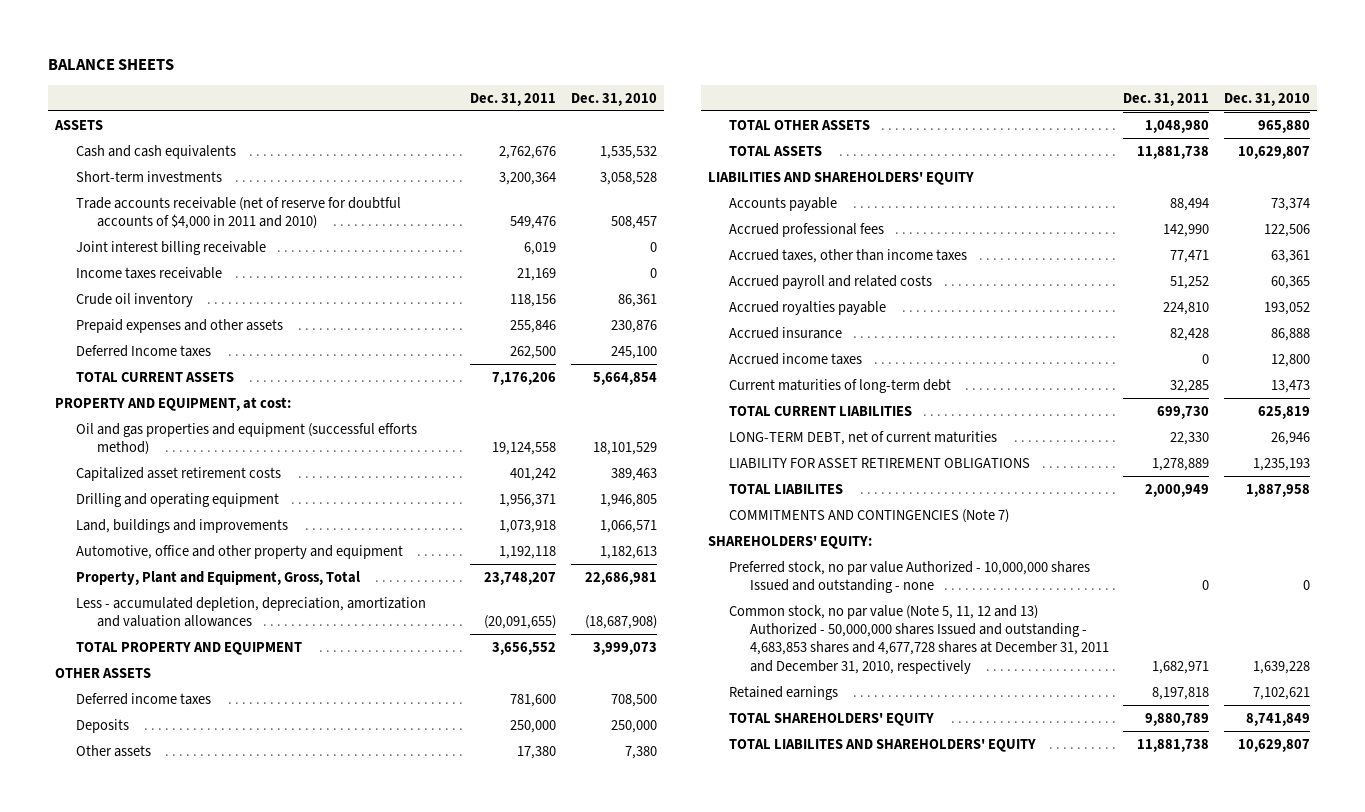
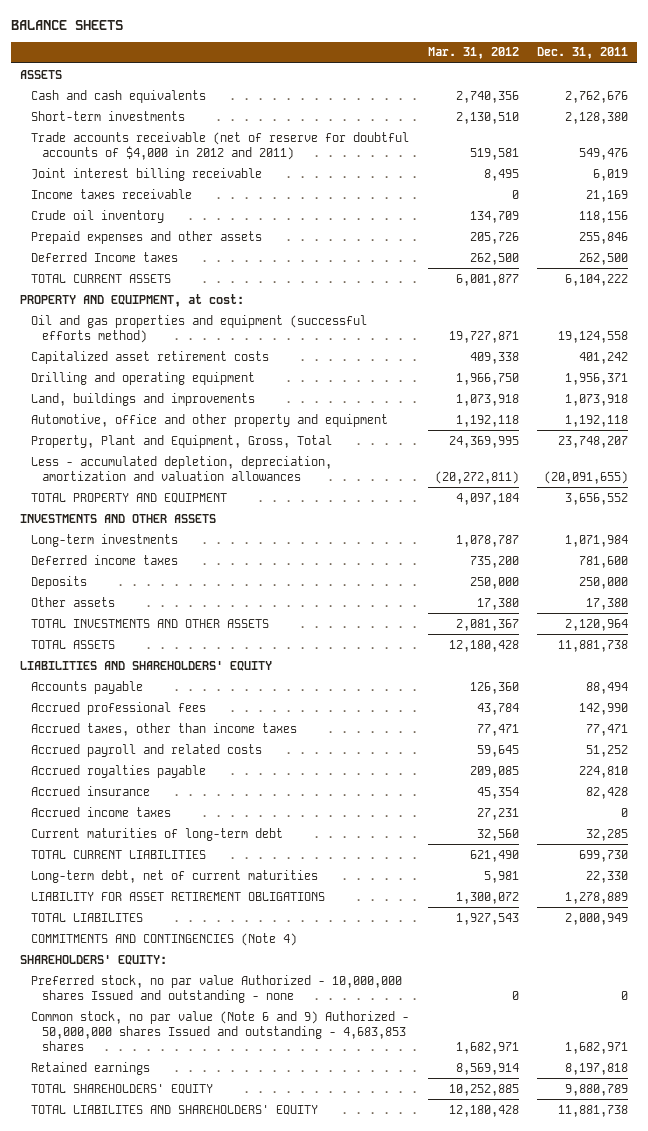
[570,92,657,106] Dec. 31, 2010 -> none
none -> [427,47,519,60] Mar. 31, 2012
[499,171,557,185] 3,200,364 -> [564,111,628,124] 2,128,380
[75,196,401,230] Trade accounts receivable (net of reserve for doubtful accounts of $4,000 in 2011 and 2010) -> [31,131,410,160] Trade accounts receivable (net of reserve for doubtful accounts of $4,000 in 2012 and 2011)
[492,371,557,385] 7,176,206 -> [564,273,628,286] 6,104,222
[54,667,151,678] OTHER ASSETS -> [19,513,216,523] INVESTMENTS AND OTHER ASSETS
none -> [31,533,179,547] Long-term investments
[728,119,870,130] TOTAL OTHER ASSETS -> [31,618,270,628] TOTAL INVESTMENTS AND OTHER ASSETS
[1145,119,1210,133] 1,048,980 -> [564,618,628,631] 2,120,964
[728,430,997,445] LONG-TERM DEBT, net of current maturities -> [31,869,319,883] Long-term debt, net of current maturities
[728,508,1009,523] COMMITMENTS AND CONTINGENCIES (Note 7) -> [31,932,298,946] COMMITMENTS AND CONTINGENCIES (Note 4)
[728,604,1109,674] Common stock, no par value (Note 5, 11, 12 and 13) Authorized - 50,000,000 shares Issued and outstanding - 4,683,853 shares and 4,677,728 shares at December 31, 2011 and December 31, 2010, respectively -> [31,1010,410,1051] Common stock, no par value (Note 6 and 9) Authorized - 50,000,000 shares Issued and outstanding - 4,683,853 shares

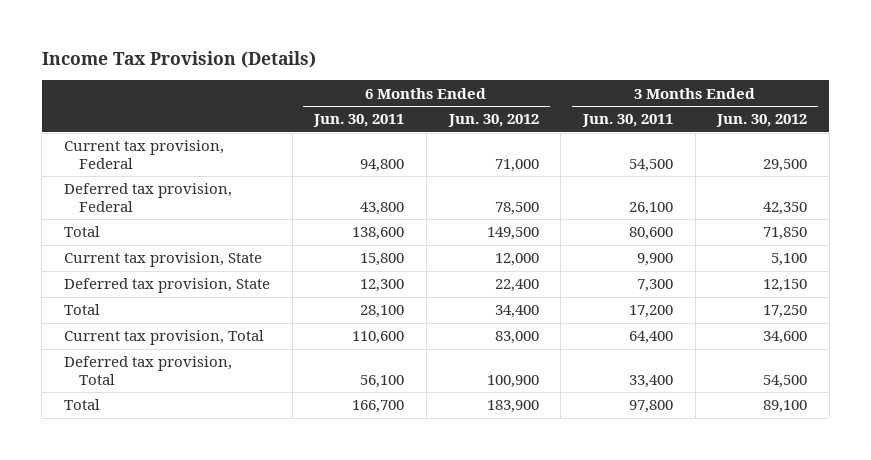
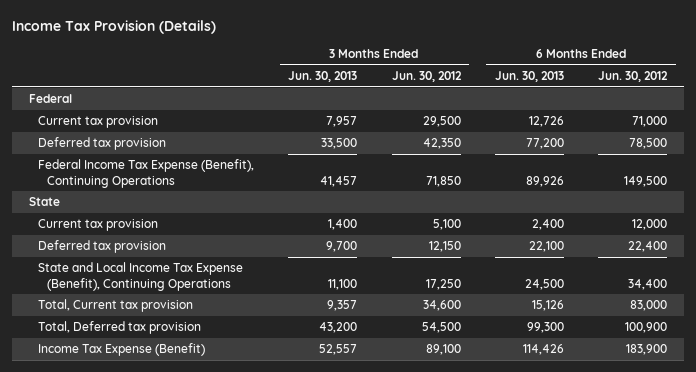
[313,114,405,128] Jun. 30, 2011 -> none
[581,114,673,128] Jun. 30, 2011 -> none
none -> [288,71,358,83] Jun. 30, 2013
none -> [494,71,564,83] Jun. 30, 2013
none -> [29,94,73,104] Federal
[63,140,224,169] Current tax provision, Federal -> [38,116,159,129] Current tax provision
[63,183,232,212] Deferred tax provision, Federal -> [38,137,167,151] Deferred tax provision
[63,226,100,238] Total -> [38,159,255,188] Federal Income Tax Expense (Benefit), Continuing Operations
none -> [29,197,61,207] State
[63,252,262,268] Current tax provision, State -> [38,219,159,232] Current tax provision
[63,278,270,294] Deferred tax provision, State -> [38,240,167,254] Deferred tax provision
[63,304,100,316] Total -> [38,262,244,291] State and Local Income Tax Expense (Benefit), Continuing Operations
[63,330,264,346] Current tax provision, Total -> [38,299,194,313] Total, Current tax provision
[63,356,232,385] Deferred tax provision, Total -> [38,321,202,335] Total, Deferred tax provision
[63,399,100,411] Total -> [38,343,206,357] Income Tax Expense (Benefit)

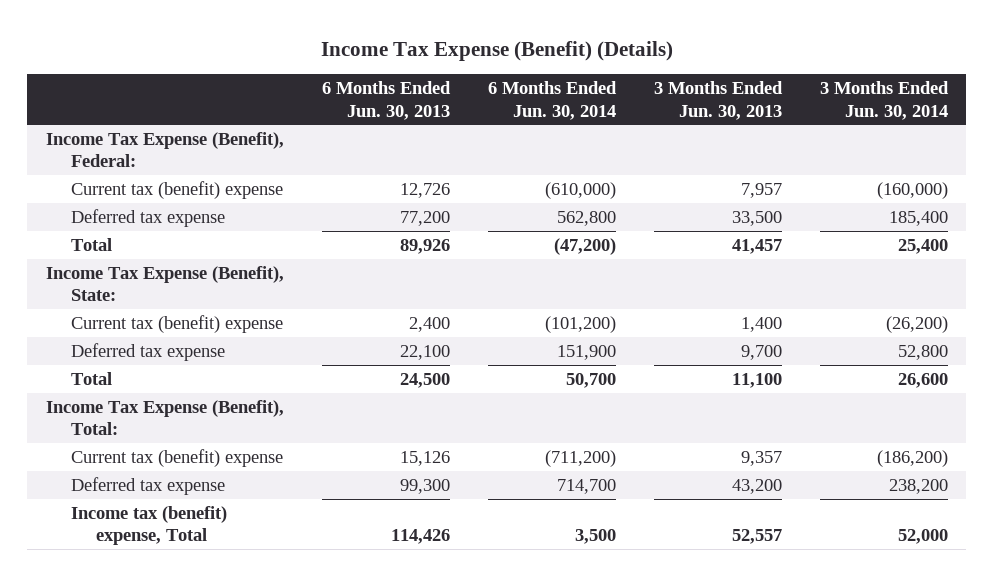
[12,20,217,35] Income Tax Provision (Details) -> [320,40,673,61] Income Tax Expense (Benefit) (Details)
[391,71,462,83] Jun. 30, 2012 -> none
[597,71,668,83] Jun. 30, 2012 -> none
none -> [487,81,617,120] 6 Months Ended Jun. 30, 2014
none -> [819,81,949,120] 3 Months Ended Jun. 30, 2014
[29,94,73,104] Federal -> [46,131,285,168] Income Tax Expense (Benefit), Federal:
[38,116,159,129] Current tax provision -> [71,180,284,199] Current tax (benefit) expense
[38,137,167,151] Deferred tax provision -> [71,208,226,227] Deferred tax expense
[38,159,255,188] Federal Income Tax Expense (Benefit), Continuing Operations -> [71,237,113,251] Total
[29,197,61,207] State -> [46,265,285,302] Income Tax Expense (Benefit), State:
[38,219,159,232] Current tax provision -> [71,314,284,333] Current tax (benefit) expense
[38,240,167,254] Deferred tax provision -> [71,342,226,361] Deferred tax expense
[38,262,244,291] State and Local Income Tax Expense (Benefit), Continuing Operations -> [71,371,113,385] Total
none -> [46,399,285,436] Income Tax Expense (Benefit), Total:
[38,299,194,313] Total, Current tax provision -> [71,448,284,467] Current tax (benefit) expense
[38,321,202,335] Total, Deferred tax provision -> [71,476,226,495] Deferred tax expense
[38,343,206,357] Income Tax Expense (Benefit) -> [71,505,228,546] Income tax (benefit) expense, Total

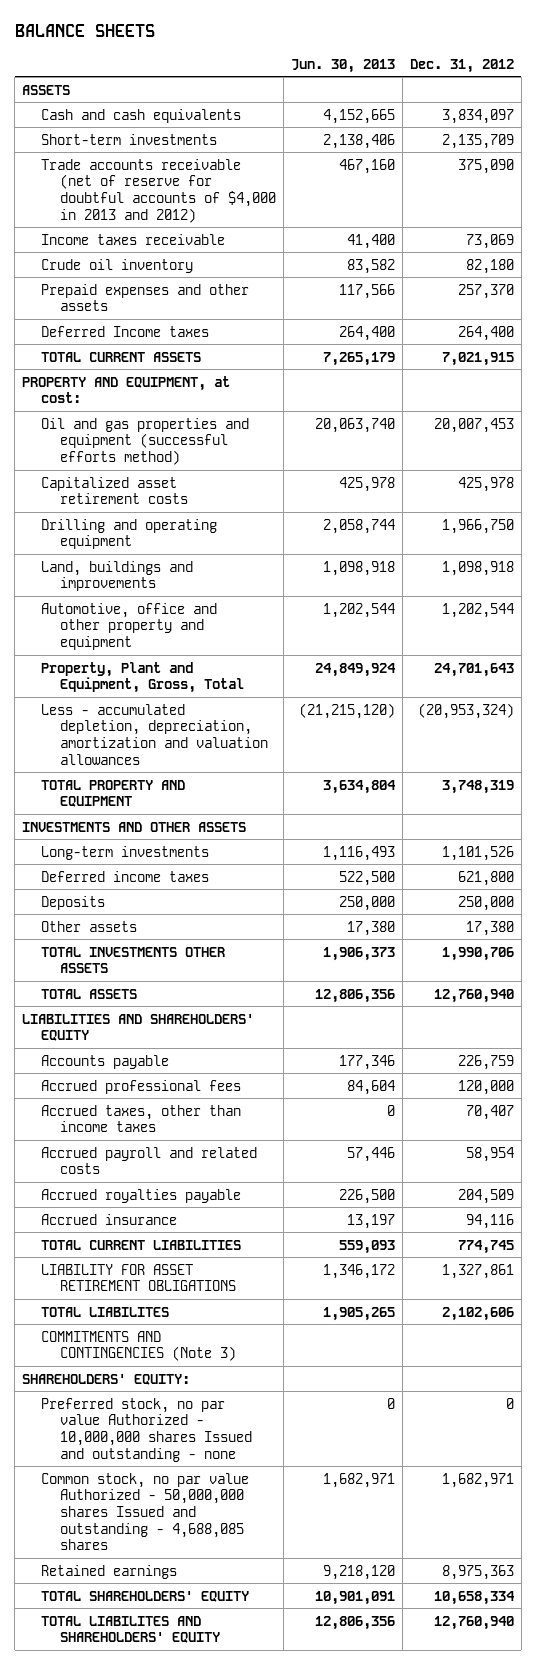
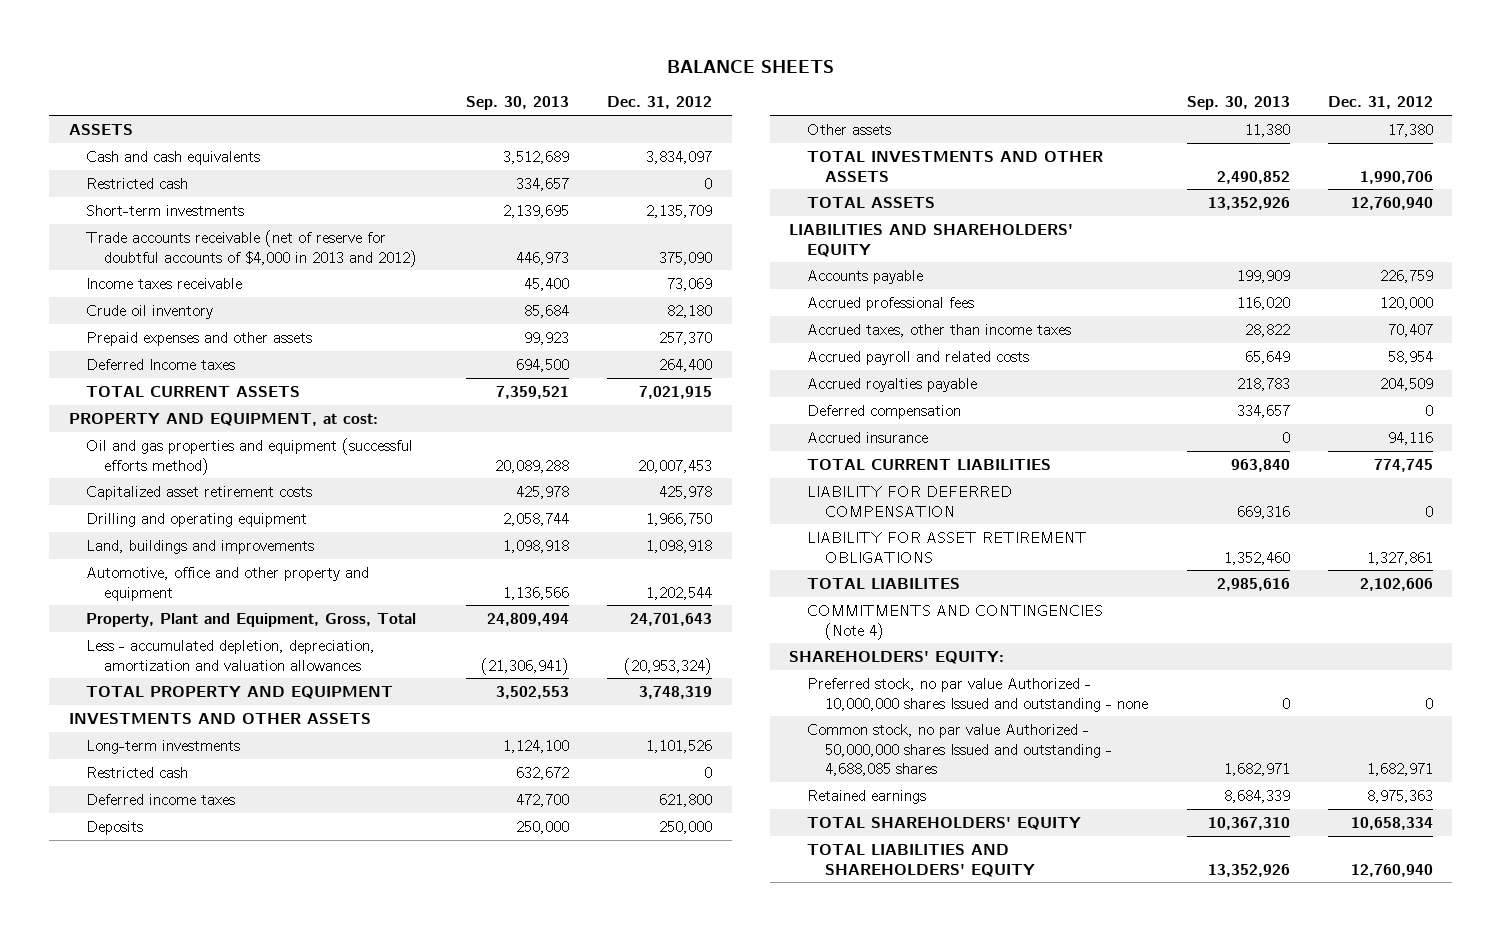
[290,58,395,73] Jun. 30, 2013 -> none
none -> [465,96,569,111] Sep. 30, 2013
none -> [86,177,189,189] Restricted cash
none -> [86,766,189,778] Restricted cash
[41,946,226,974] TOTAL INVESTMENTS OTHER ASSETS -> [807,150,1104,182] TOTAL INVESTMENTS AND OTHER ASSETS
none -> [807,404,962,419] Deferred compensation
none -> [807,485,1013,517] LIABILITY FOR DEFERRED COMPENSATION
[41,1330,236,1362] COMMITMENTS AND CONTINGENCIES (Note 3) -> [807,604,1104,640] COMMITMENTS AND CONTINGENCIES (Note 4)
[41,1615,220,1644] TOTAL LIABILITES AND SHAREHOLDERS' EQUITY -> [807,843,1036,877] TOTAL LIABILITIES AND SHAREHOLDERS' EQUITY

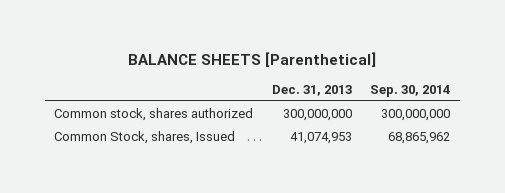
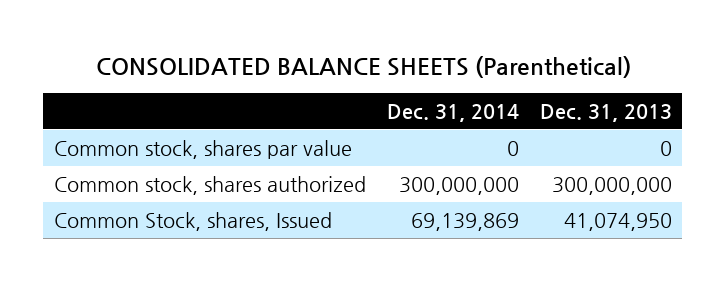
[128,51,377,67] BALANCE SHEETS [Parenthetical] -> [95,55,631,78] CONSOLIDATED BALANCE SHEETS (Parenthetical)
[370,84,451,97] Sep. 30, 2014 -> none
none -> [386,103,519,122] Dec. 31, 2014
none -> [53,139,352,159] Common stock, shares par value
[289,132,352,145] 41,074,953 -> [563,212,672,231] 41,074,950

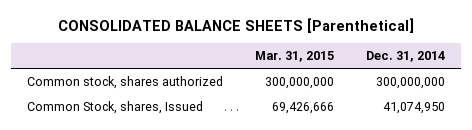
[95,55,631,78] CONSOLIDATED BALANCE SHEETS (Parenthetical) -> [58,17,415,33] CONSOLIDATED BALANCE SHEETS [Parenthetical]
[539,103,672,122] Dec. 31, 2013 -> none
none -> [255,51,335,63] Mar. 31, 2015
[53,139,352,159] Common stock, shares par value -> none
[410,212,519,231] 69,139,869 -> [383,101,446,114] 41,074,950

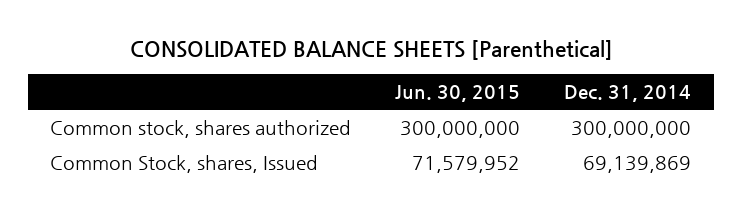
[255,51,335,63] Mar. 31, 2015 -> none
none -> [395,85,521,103] Jun. 30, 2015
[383,101,446,114] 41,074,950 -> [583,156,692,174] 69,139,869

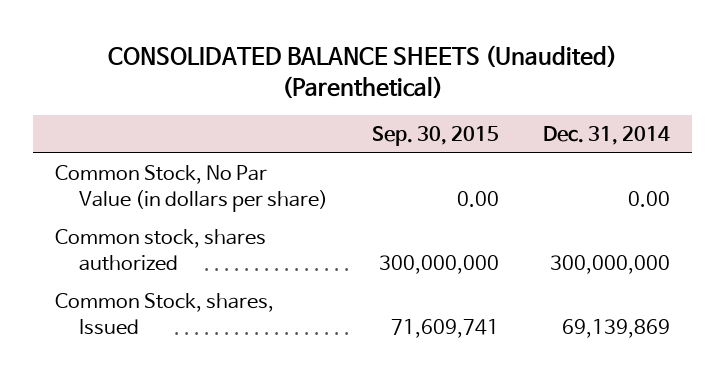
[129,39,613,60] CONSOLIDATED BALANCE SHEETS [Parenthetical] -> [108,45,618,99] CONSOLIDATED BALANCE SHEETS (Unaudited) (Parenthetical)
[395,85,521,103] Jun. 30, 2015 -> none
none -> [371,125,499,146] Sep. 30, 2015
none -> [55,165,328,212] Common Stock, No Par Value (in dollars per share)

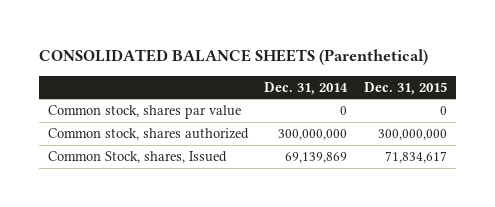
[108,45,618,99] CONSOLIDATED BALANCE SHEETS (Unaudited) (Parenthetical) -> [39,49,429,66] CONSOLIDATED BALANCE SHEETS (Parenthetical)
[371,125,499,146] Sep. 30, 2015 -> none
none -> [364,81,448,95] Dec. 31, 2015
[55,165,328,212] Common Stock, No Par Value (in dollars per share) -> none
none -> [47,105,241,120] Common stock, shares par value

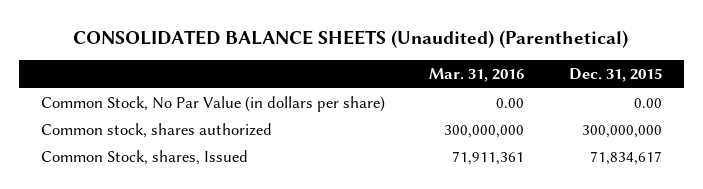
[39,49,429,66] CONSOLIDATED BALANCE SHEETS (Parenthetical) -> [73,30,629,49] CONSOLIDATED BALANCE SHEETS (Unaudited) (Parenthetical)
[264,81,349,95] Dec. 31, 2014 -> none
none -> [429,68,525,83] Mar. 31, 2016
[47,105,241,120] Common stock, shares par value -> none
none -> [40,95,385,112] Common Stock, No Par Value (in dollars per share)

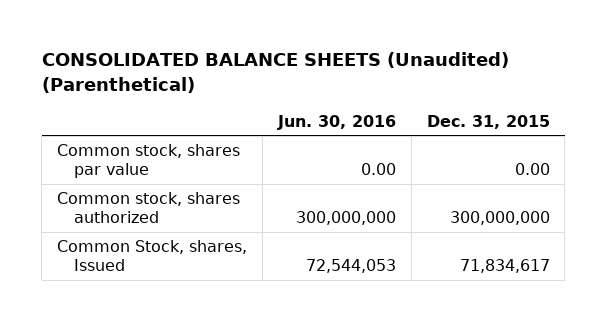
[429,68,525,83] Mar. 31, 2016 -> none
none -> [276,114,396,130] Jun. 30, 2016
[40,95,385,112] Common Stock, No Par Value (in dollars per share) -> [57,144,241,178] Common stock, shares par value

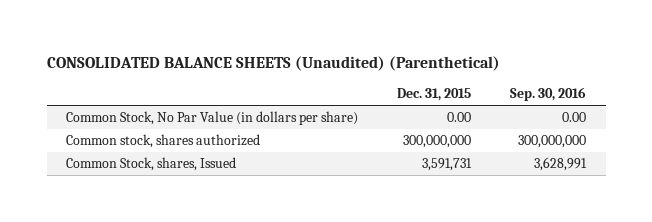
[276,114,396,130] Jun. 30, 2016 -> none
none -> [510,87,587,102] Sep. 30, 2016
[57,144,241,178] Common stock, shares par value -> [66,111,359,126] Common Stock, No Par Value (in dollars per share)
[459,258,550,273] 71,834,617 -> [422,158,473,172] 3,591,731

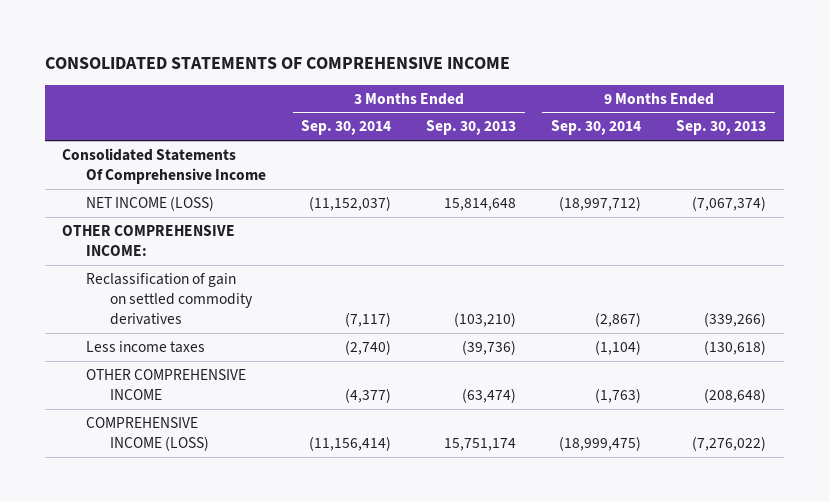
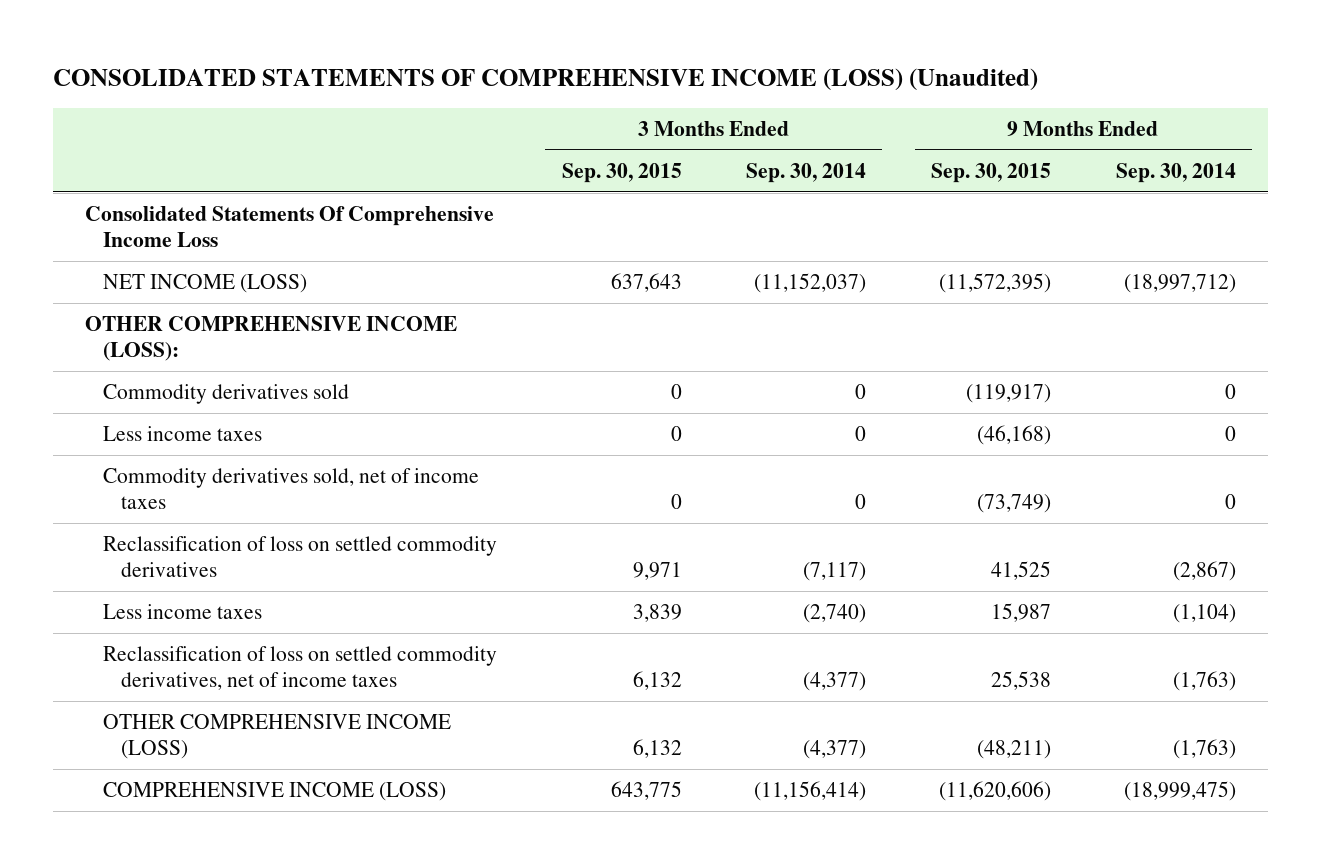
[44,57,510,70] CONSOLIDATED STATEMENTS OF COMPREHENSIVE INCOME -> [52,68,1038,92] CONSOLIDATED STATEMENTS OF COMPREHENSIVE INCOME (LOSS) (Unaudited)
[426,120,517,136] Sep. 30, 2013 -> none
[676,120,767,136] Sep. 30, 2013 -> none
none -> [561,162,682,183] Sep. 30, 2015
none -> [930,162,1051,183] Sep. 30, 2015
[62,147,267,185] Consolidated Statements Of Comprehensive Income -> [84,206,494,247] Consolidated Statements Of Comprehensive Income Loss
[62,224,236,257] OTHER COMPREHENSIVE INCOME: -> [84,316,457,361] OTHER COMPREHENSIVE INCOME (LOSS):
none -> [102,384,349,405] Commodity derivatives sold
none -> [102,426,262,442] Less income taxes
none -> [102,468,479,509] Commodity derivatives sold, net of income taxes
[86,272,254,326] Reclassification of gain on settled commodity derivatives -> [102,536,497,577] Reclassification of loss on settled commodity derivatives
none -> [102,646,497,690] Reclassification of loss on settled commodity derivatives, net of income taxes
[86,368,247,401] OTHER COMPREHENSIVE INCOME -> [102,714,451,759] OTHER COMPREHENSIVE INCOME (LOSS)

